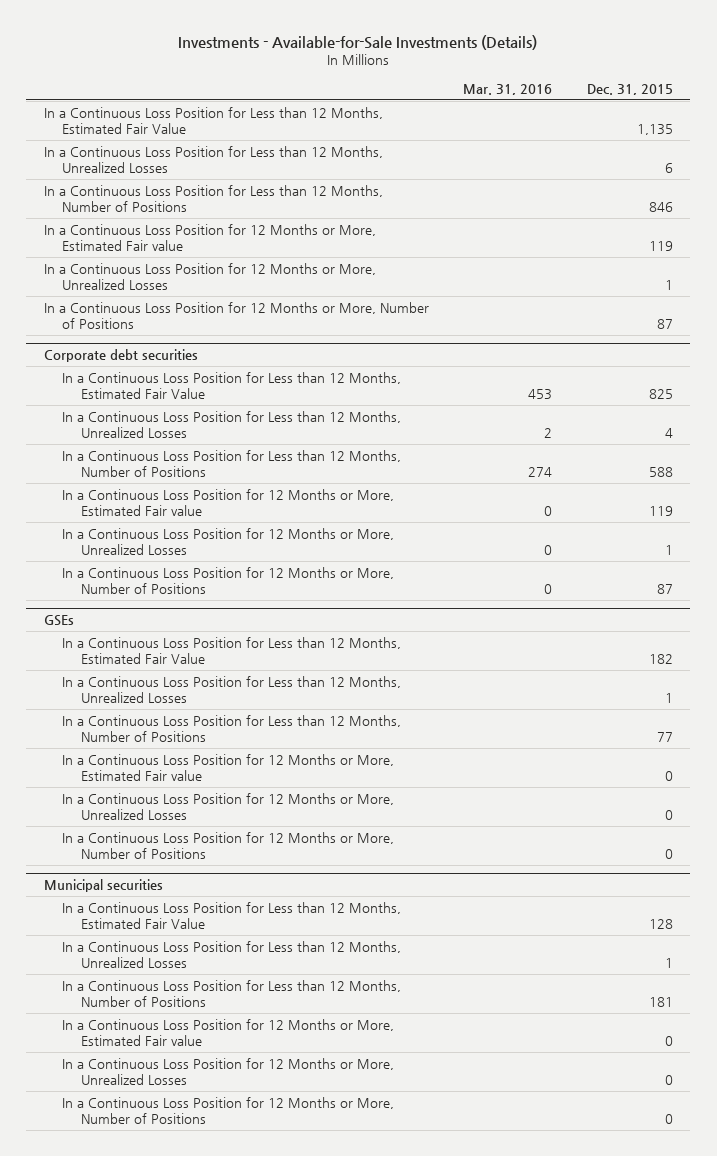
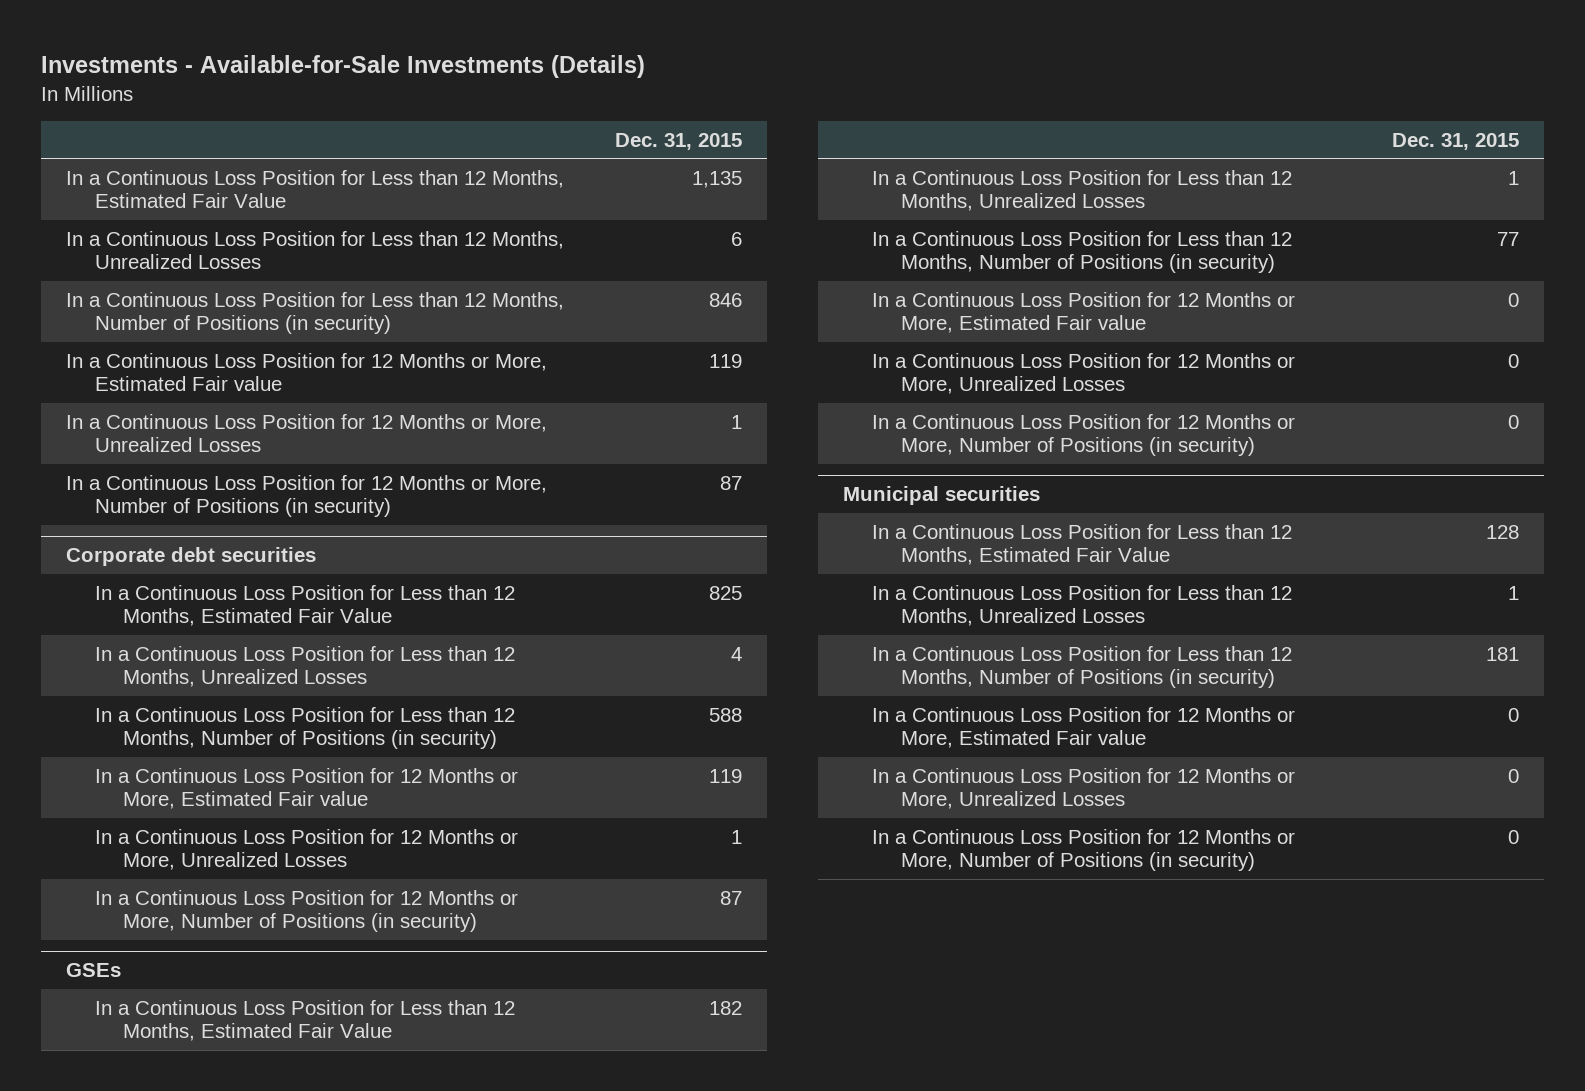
[463,84,553,96] Mar. 31, 2016 -> none
[43,184,383,212] In a Continuous Loss Position for Less than 12 Months, Number of Positions -> [66,291,565,335] In a Continuous Loss Position for Less than 12 Months, Number of Positions (in security)
[43,301,429,329] In a Continuous Loss Position for 12 Months or More, Number of Positions -> [66,474,548,518] In a Continuous Loss Position for 12 Months or More, Number of Positions (in security)
[62,449,402,477] In a Continuous Loss Position for Less than 12 Months, Number of Positions -> [94,706,515,750] In a Continuous Loss Position for Less than 12 Months, Number of Positions (in security)
[62,566,395,594] In a Continuous Loss Position for 12 Months or More, Number of Positions -> [94,889,518,933] In a Continuous Loss Position for 12 Months or More, Number of Positions (in security)
[62,714,402,742] In a Continuous Loss Position for Less than 12 Months, Number of Positions -> [872,230,1293,274] In a Continuous Loss Position for Less than 12 Months, Number of Positions (in security)
[62,831,395,859] In a Continuous Loss Position for 12 Months or More, Number of Positions -> [872,413,1296,457] In a Continuous Loss Position for 12 Months or More, Number of Positions (in security)
[62,979,402,1007] In a Continuous Loss Position for Less than 12 Months, Number of Positions -> [872,645,1293,689] In a Continuous Loss Position for Less than 12 Months, Number of Positions (in security)
[62,1096,395,1124] In a Continuous Loss Position for 12 Months or More, Number of Positions -> [872,828,1296,872] In a Continuous Loss Position for 12 Months or More, Number of Positions (in security)

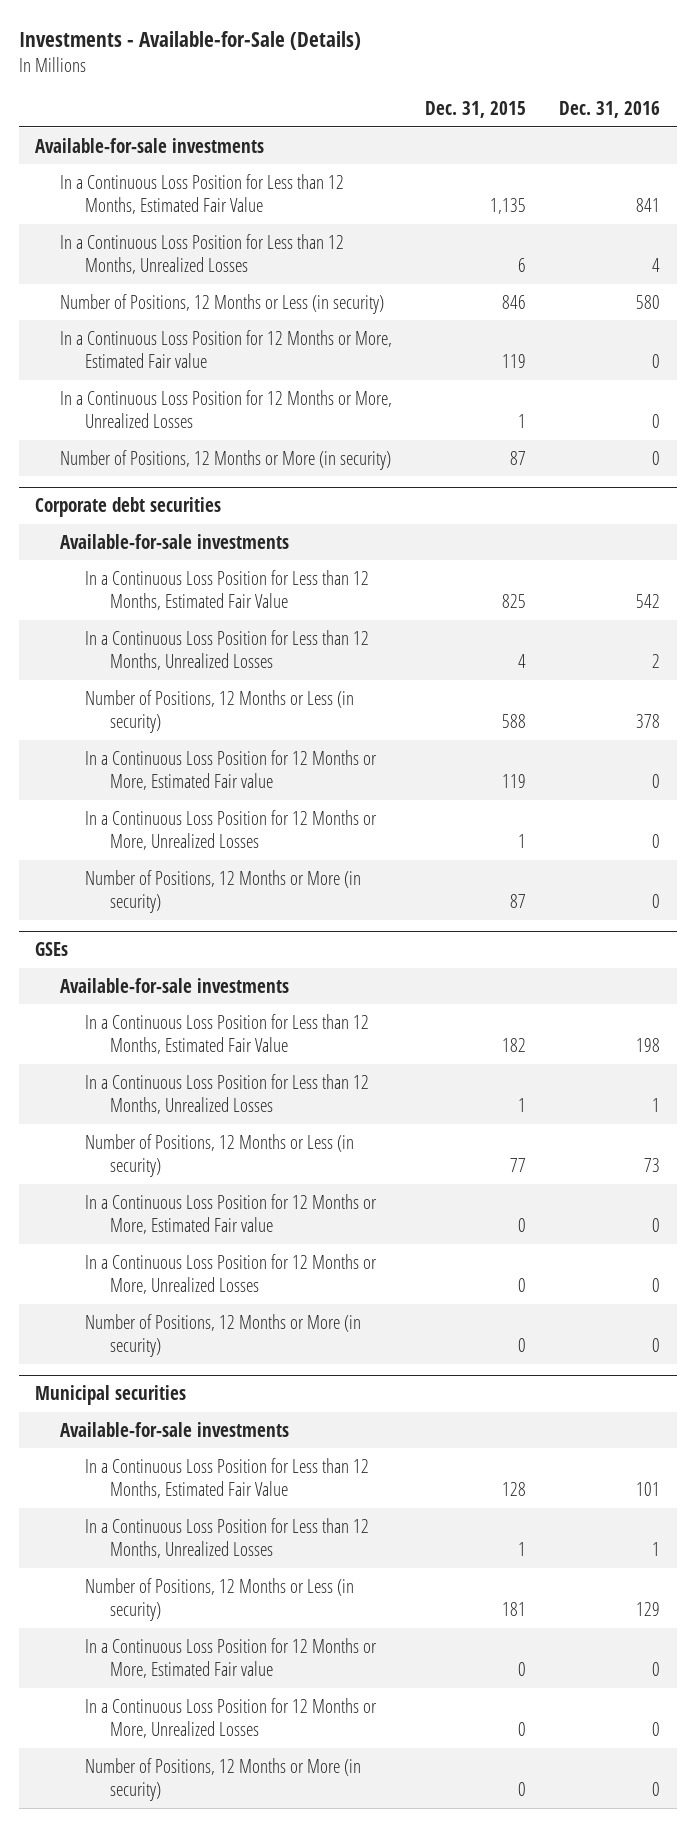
[40,54,645,78] Investments - Available-for-Sale Investments (Details) -> [18,31,361,51] Investments - Available-for-Sale (Details)
none -> [559,100,661,118] Dec. 31, 2016
none -> [35,137,265,153] Available-for-sale investments
[66,291,565,335] In a Continuous Loss Position for Less than 12 Months, Number of Positions (in security) -> [60,293,385,314] Number of Positions, 12 Months or Less (in security)
[66,474,548,518] In a Continuous Loss Position for 12 Months or More, Number of Positions (in security) -> [60,449,392,470] Number of Positions, 12 Months or More (in security)
none -> [60,533,290,549] Available-for-sale investments
[94,706,515,750] In a Continuous Loss Position for Less than 12 Months, Number of Positions (in security) -> [85,689,355,733] Number of Positions, 12 Months or Less (in security)
[94,889,518,933] In a Continuous Loss Position for 12 Months or More, Number of Positions (in security) -> [85,869,362,913] Number of Positions, 12 Months or More (in security)
none -> [60,977,290,993] Available-for-sale investments
[872,230,1293,274] In a Continuous Loss Position for Less than 12 Months, Number of Positions (in security) -> [85,1133,355,1177] Number of Positions, 12 Months or Less (in security)
[872,413,1296,457] In a Continuous Loss Position for 12 Months or More, Number of Positions (in security) -> [85,1313,362,1357] Number of Positions, 12 Months or More (in security)
none -> [60,1421,290,1437] Available-for-sale investments
[872,645,1293,689] In a Continuous Loss Position for Less than 12 Months, Number of Positions (in security) -> [85,1577,355,1621] Number of Positions, 12 Months or Less (in security)
[872,828,1296,872] In a Continuous Loss Position for 12 Months or More, Number of Positions (in security) -> [85,1757,362,1801] Number of Positions, 12 Months or More (in security)

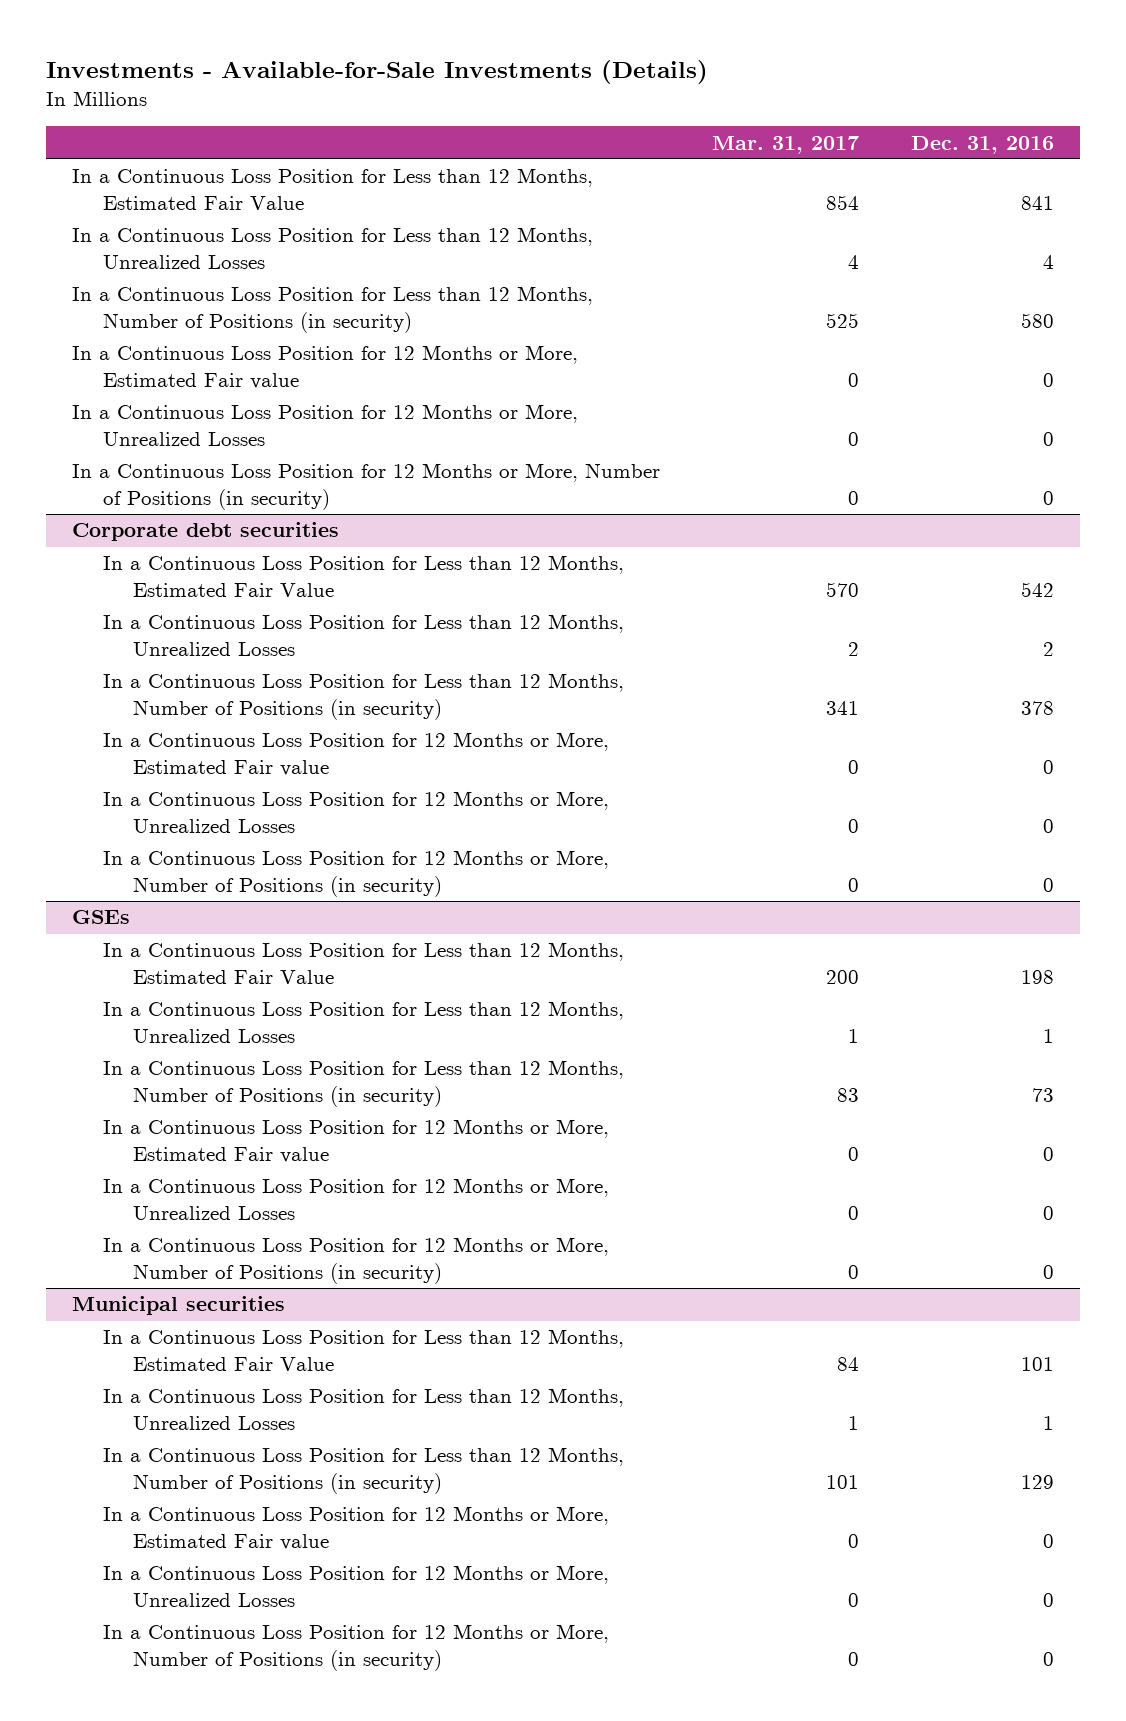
[18,31,361,51] Investments - Available-for-Sale (Details) -> [46,60,709,85] Investments - Available-for-Sale Investments (Details)
[425,100,527,118] Dec. 31, 2015 -> none
none -> [712,135,860,154] Mar. 31, 2017
[35,137,265,153] Available-for-sale investments -> none
[60,293,385,314] Number of Positions, 12 Months or Less (in security) -> [72,286,594,333] In a Continuous Loss Position for Less than 12 Months, Number of Positions (in security)
[60,449,392,470] Number of Positions, 12 Months or More (in security) -> [72,463,661,510] In a Continuous Loss Position for 12 Months or More, Number of Positions (in security)
[60,533,290,549] Available-for-sale investments -> none
[85,689,355,733] Number of Positions, 12 Months or Less (in security) -> [102,673,624,720] In a Continuous Loss Position for Less than 12 Months, Number of Positions (in security)
[85,869,362,913] Number of Positions, 12 Months or More (in security) -> [102,850,609,897] In a Continuous Loss Position for 12 Months or More, Number of Positions (in security)
[60,977,290,993] Available-for-sale investments -> none
[85,1133,355,1177] Number of Positions, 12 Months or Less (in security) -> [102,1060,624,1107] In a Continuous Loss Position for Less than 12 Months, Number of Positions (in security)
[85,1313,362,1357] Number of Positions, 12 Months or More (in security) -> [102,1237,609,1284] In a Continuous Loss Position for 12 Months or More, Number of Positions (in security)
[60,1421,290,1437] Available-for-sale investments -> none
[85,1577,355,1621] Number of Positions, 12 Months or Less (in security) -> [102,1447,624,1494] In a Continuous Loss Position for Less than 12 Months, Number of Positions (in security)
[85,1757,362,1801] Number of Positions, 12 Months or More (in security) -> [102,1624,609,1671] In a Continuous Loss Position for 12 Months or More, Number of Positions (in security)

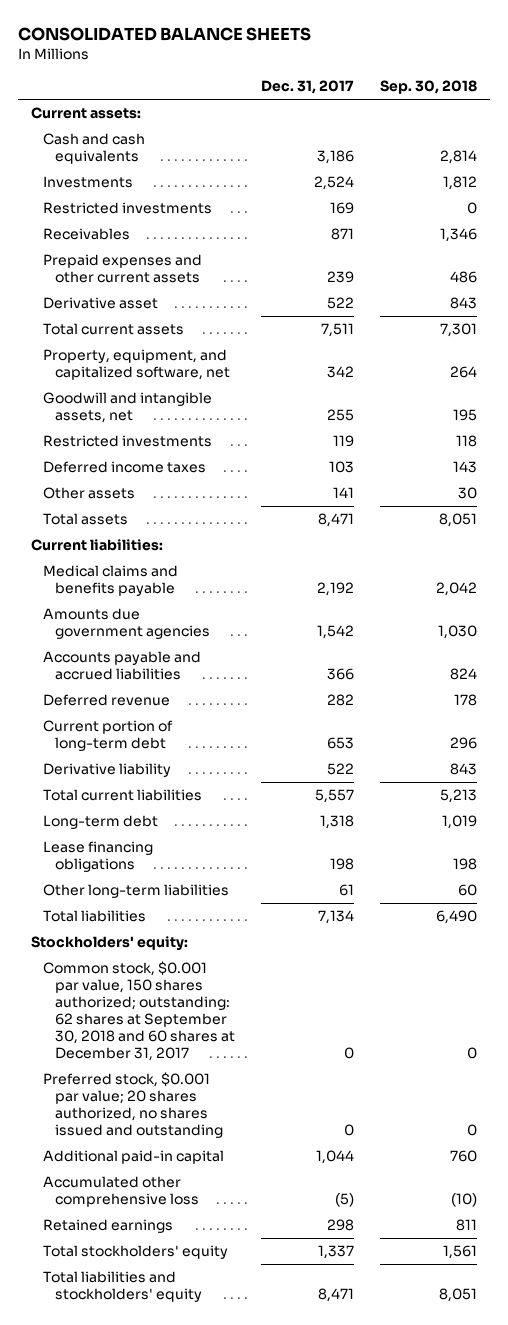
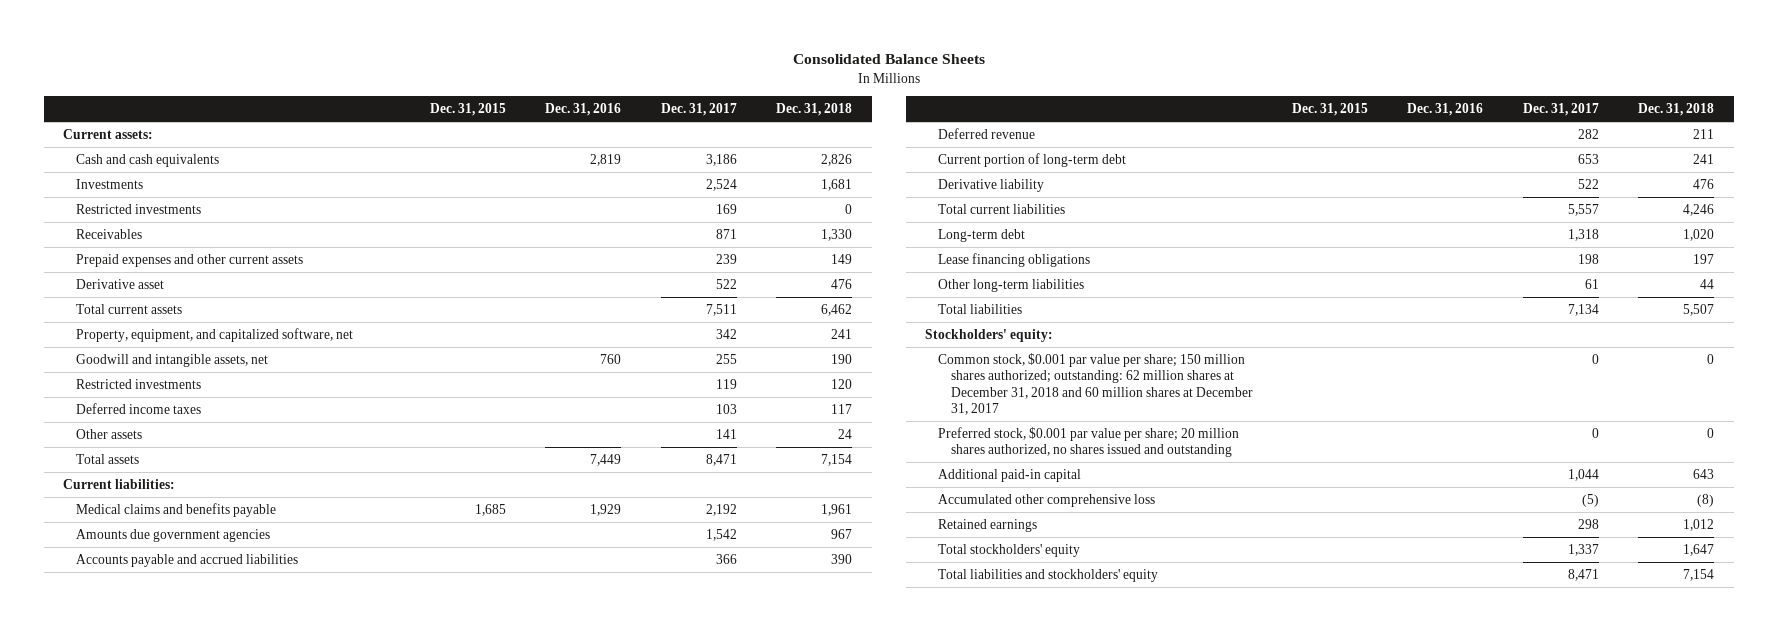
[17,26,311,41] CONSOLIDATED BALANCE SHEETS -> [792,54,985,65] Consolidated Balance Sheets
[380,80,478,95] Sep. 30, 2018 -> none
none -> [430,102,507,116] Dec. 31, 2015
none -> [545,102,622,116] Dec. 31, 2016
none -> [776,102,853,116] Dec. 31, 2018
[43,961,236,1061] Common stock, $0.001 par value, 150 shares authorized; outstanding: 62 shares at September 30, 2018 and 60 shares at December 31, 2017 -> [937,352,1253,415] Common stock, $0.001 par value per share; 150 million shares authorized; outstanding: 62 million shares at December 31, 2018 and 60 million shares at December 31, 2017
[43,1072,224,1138] Preferred stock, $0.001 par value; 20 shares authorized, no shares issued and outstanding -> [937,426,1239,458] Preferred stock, $0.001 par value per share; 20 million shares authorized, no shares issued and outstanding

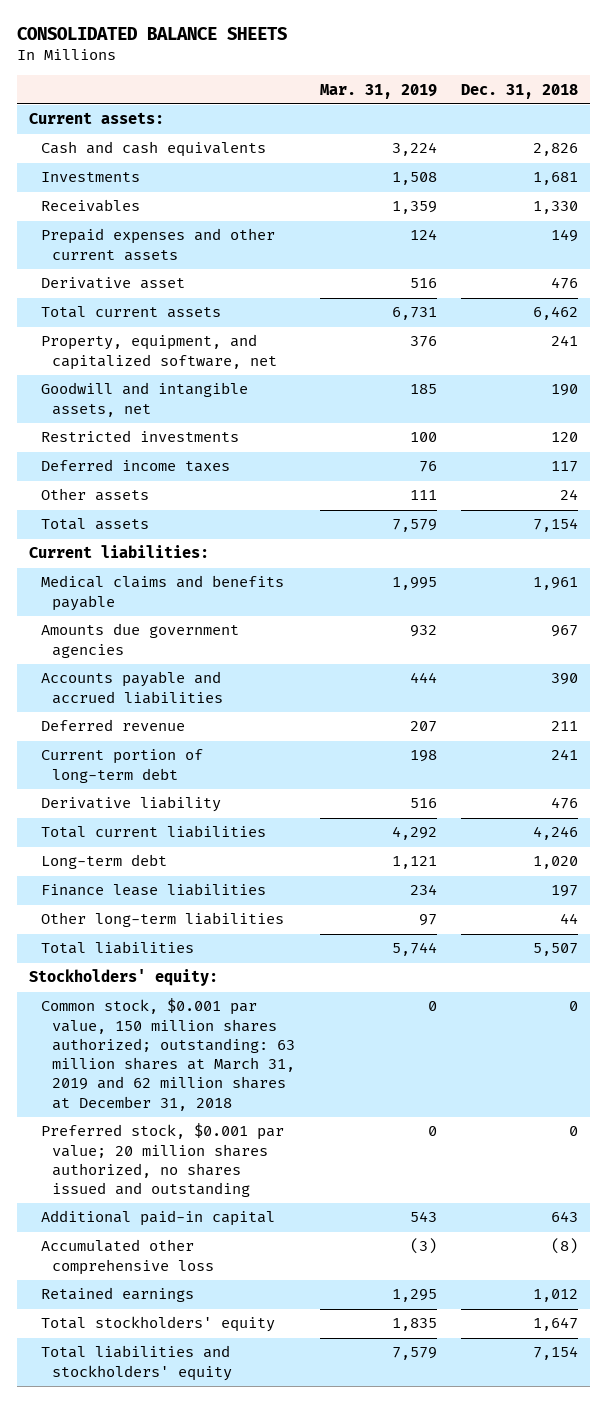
[792,54,985,65] Consolidated Balance Sheets -> [17,27,288,41] CONSOLIDATED BALANCE SHEETS
[430,102,507,116] Dec. 31, 2015 -> none
[545,102,622,116] Dec. 31, 2016 -> none
[660,102,737,116] Dec. 31, 2017 -> none
none -> [319,83,437,99] Mar. 31, 2019
[75,203,201,214] Restricted investments -> none
[937,252,1090,267] Lease financing obligations -> [40,883,266,897] Finance lease liabilities
[937,352,1253,415] Common stock, $0.001 par value per share; 150 million shares authorized; outstanding: 62 million shares at December 31, 2018 and 60 million shares at December 31, 2017 -> [40,998,296,1111] Common stock, $0.001 par value, 150 million shares authorized; outstanding: 63 million shares at March 31, 2019 and 62 million shares at December 31, 2018
[937,426,1239,458] Preferred stock, $0.001 par value per share; 20 million shares authorized, no shares issued and outstanding -> [40,1123,284,1198] Preferred stock, $0.001 par value; 20 million shares authorized, no shares issued and outstanding

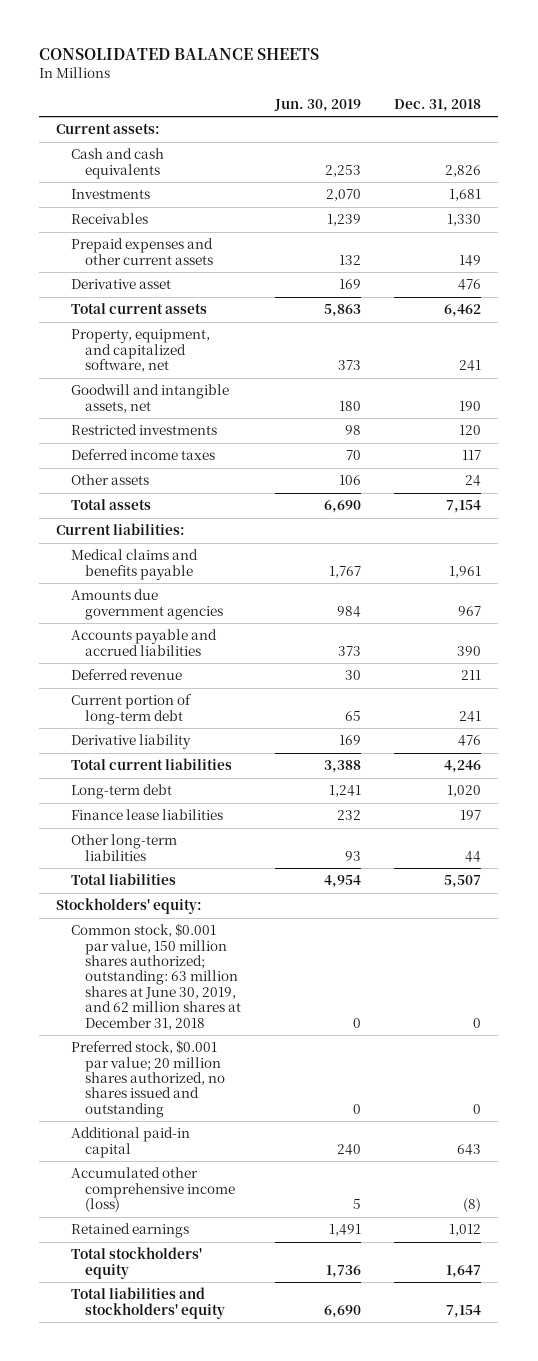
[319,83,437,99] Mar. 31, 2019 -> none
none -> [273,98,361,112] Jun. 30, 2019
[40,998,296,1111] Common stock, $0.001 par value, 150 million shares authorized; outstanding: 63 million shares at March 31, 2019 and 62 million shares at December 31, 2018 -> [70,923,242,1030] Common stock, $0.001 par value, 150 million shares authorized; outstanding: 63 million shares at June 30, 2019, and 62 million shares at December 31, 2018
[40,1239,215,1275] Accumulated other comprehensive loss -> [70,1167,236,1213] Accumulated other comprehensive income (loss)

